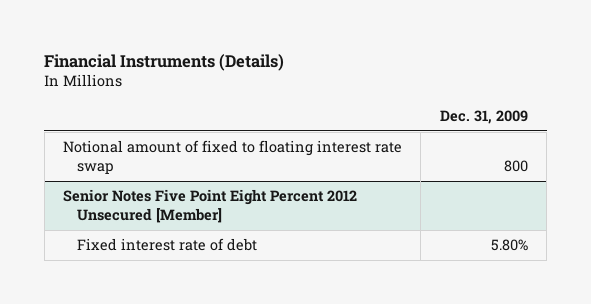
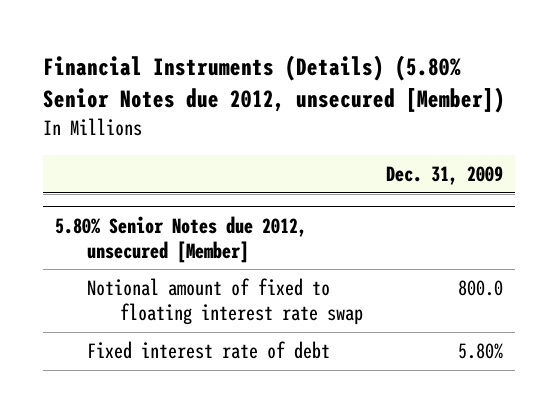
[44,53,285,71] Financial Instruments (Details) -> [42,54,505,113] Financial Instruments (Details) (5.80% Senior Notes due 2012, unsecured [Member])
[62,189,357,223] Senior Notes Five Point Eight Percent 2012 Unsecured [Member] -> none
none -> [54,215,307,263] 5.80% Senior Notes due 2012, unsecured [Member]
[503,159,528,172] 800 -> [458,280,504,297] 800.0

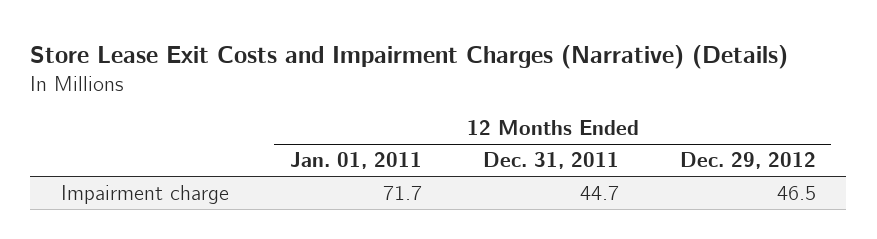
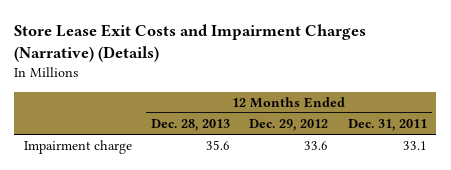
[289,152,422,170] Jan. 01, 2011 -> none
none -> [151,119,231,132] Dec. 28, 2013
[579,186,619,201] 44.7 -> [402,141,427,151] 33.1
[776,186,816,201] 46.5 -> [304,141,329,151] 33.6

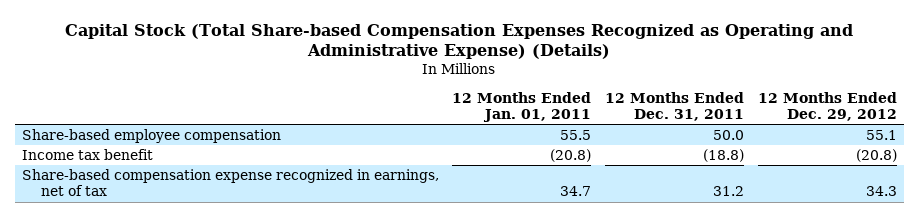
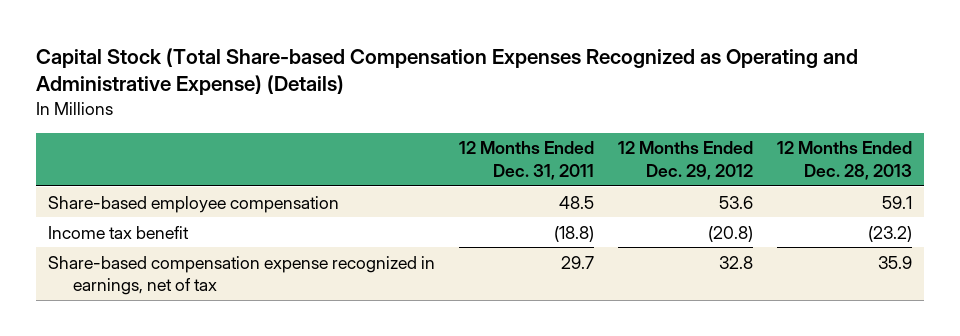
[452,91,592,123] 12 Months Ended Jan. 01, 2011 -> none
none -> [776,141,912,181] 12 Months Ended Dec. 28, 2013
[713,130,745,141] 50.0 -> [559,195,595,209] 48.5
[865,130,897,141] 55.1 -> [718,195,753,209] 53.6
[713,186,745,197] 31.2 -> [561,255,595,269] 29.7
[865,186,897,197] 34.3 -> [718,255,753,269] 32.8

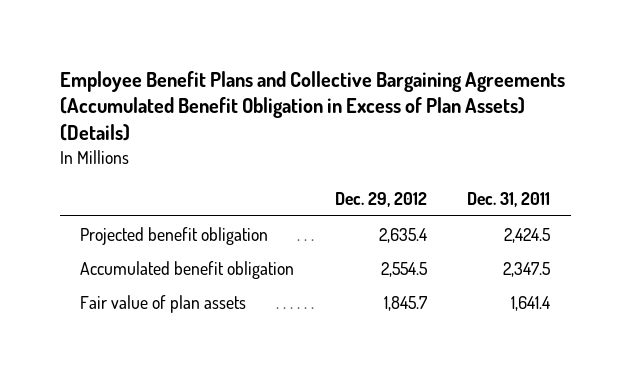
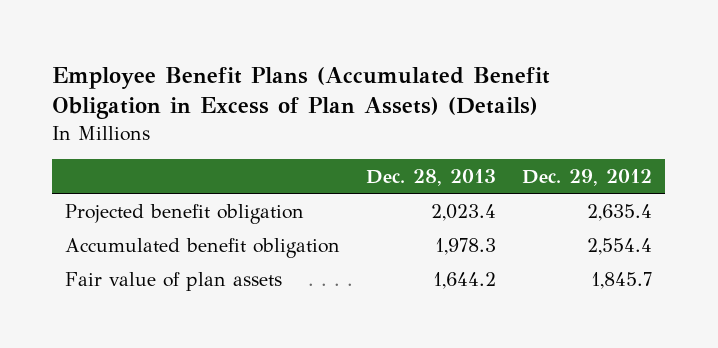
[59,70,565,142] Employee Benefit Plans and Collective Bargaining Agreements (Accumulated Benefit Obligation in Excess of Plan Assets) (Details) -> [52,66,551,120] Employee Benefit Plans (Accumulated Benefit Obligation in Excess of Plan Assets) (Details)
[467,191,551,207] Dec. 31, 2011 -> none
none -> [366,169,497,187] Dec. 28, 2013
[380,261,427,277] 2,554.5 -> [587,237,653,255] 2,554.4

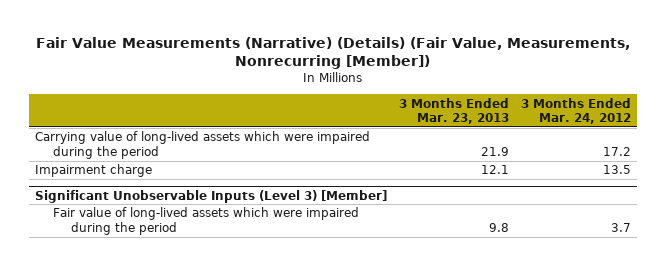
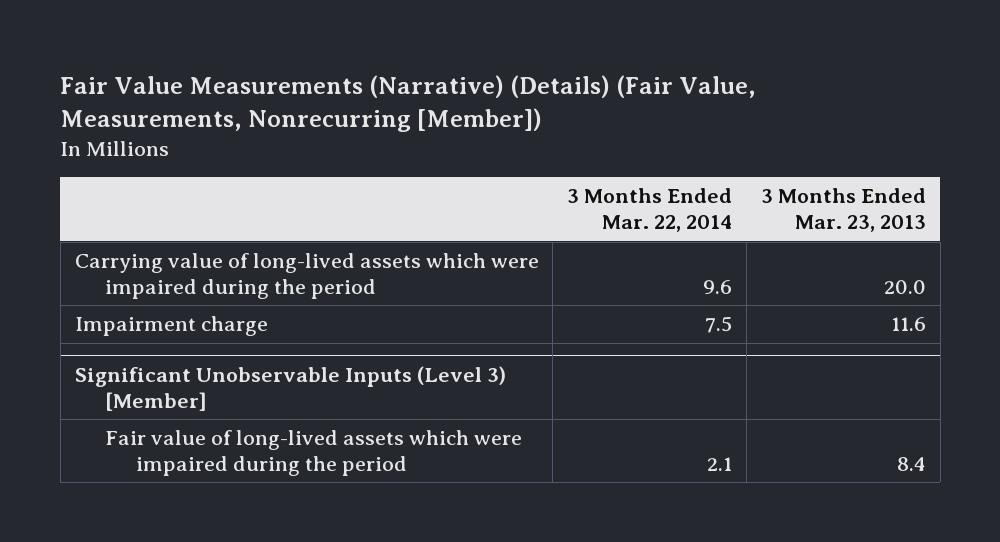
[521,97,632,125] 3 Months Ended Mar. 24, 2012 -> none
none -> [567,188,733,233] 3 Months Ended Mar. 22, 2014
[481,147,510,157] 21.9 -> [883,279,926,294] 20.0
[481,165,510,175] 12.1 -> [890,317,926,332] 11.6
[489,223,510,233] 9.8 -> [896,456,926,471] 8.4

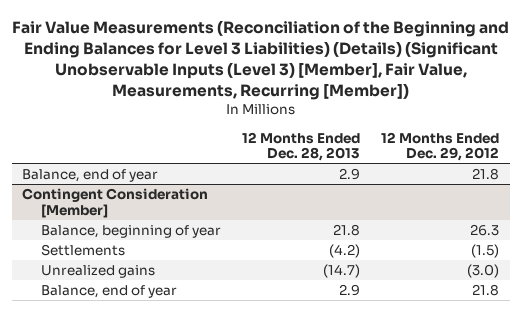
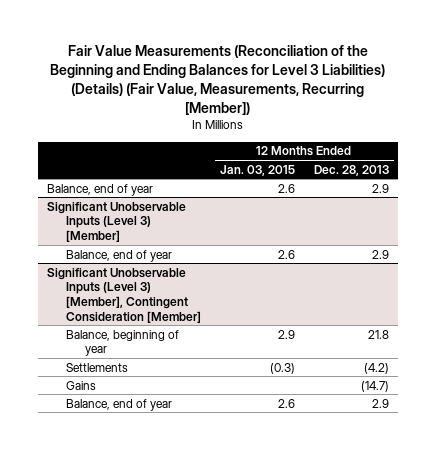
[11,19,509,100] Fair Value Measurements (Reconciliation of the Beginning and Ending Balances for Level 3 Liabilities) (Details) (Significant Unobservable Inputs (Level 3) [Member], Fair Value, Measurements, Recurring [Member]) -> [49,45,385,116] Fair Value Measurements (Reconciliation of the Beginning and Ending Balances for Level 3 Liabilities) (Details) (Fair Value, Measurements, Recurring [Member])
[381,131,500,162] 12 Months Ended Dec. 29, 2012 -> none
none -> [219,164,295,176] Jan. 03, 2015
[22,187,209,218] Contingent Consideration [Member] -> none
none -> [46,201,186,243] Significant Unobservable Inputs (Level 3) [Member]
none -> [66,249,173,262] Balance, end of year
none -> [46,267,202,323] Significant Unobservable Inputs (Level 3) [Member], Contingent Consideration [Member]
[41,264,156,278] Unrealized gains -> [66,380,97,390] Gains

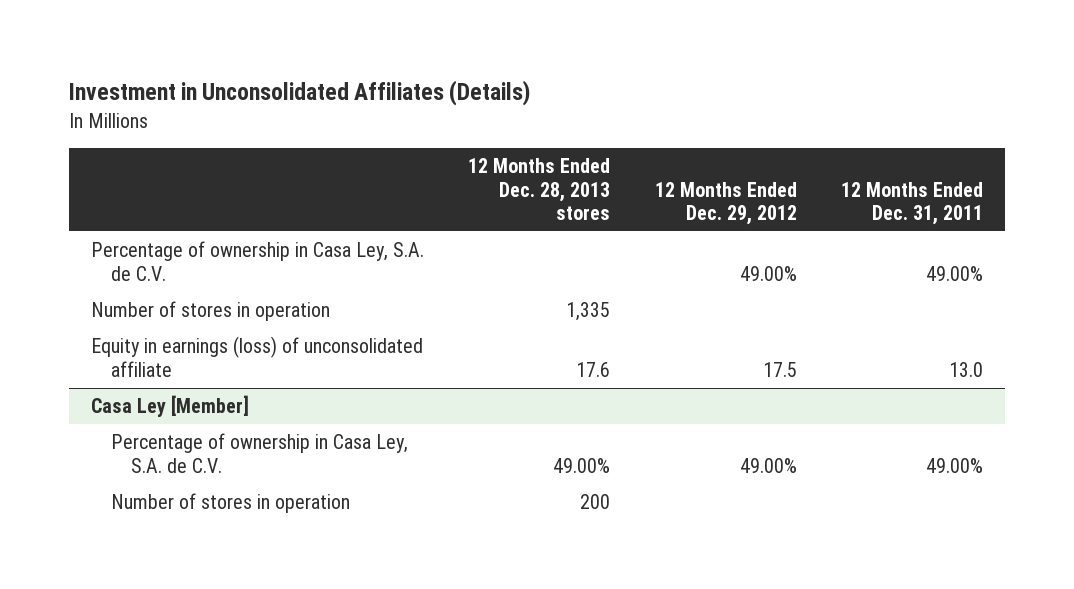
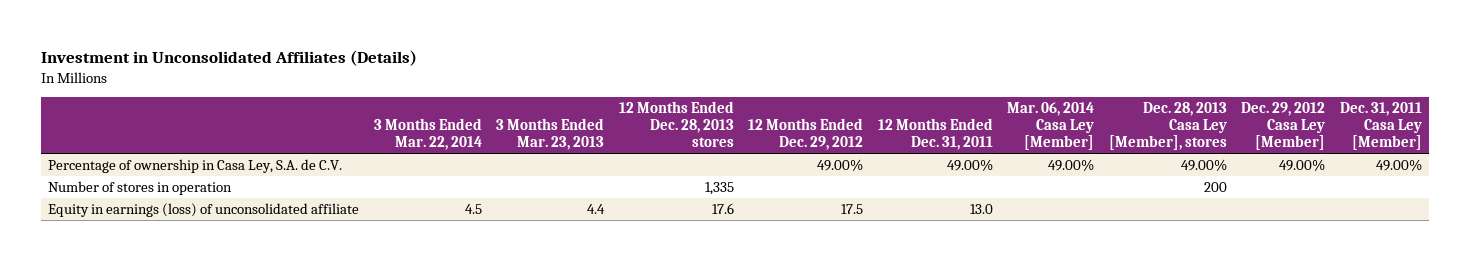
none -> [373,117,482,150] 3 Months Ended Mar. 22, 2014
none -> [496,117,605,150] 3 Months Ended Mar. 23, 2013
none -> [1007,102,1095,150] Mar. 06, 2014 Casa Ley [Member]
none -> [1108,102,1227,150] Dec. 28, 2013 Casa Ley [Member], stores
none -> [1241,102,1326,150] Dec. 29, 2012 Casa Ley [Member]
none -> [1340,102,1423,150] Dec. 31, 2011 Casa Ley [Member]
[91,395,250,418] Casa Ley [Member] -> none
[110,433,408,473] Percentage of ownership in Casa Ley, S.A. de C.V. -> none
[110,493,350,514] Number of stores in operation -> none

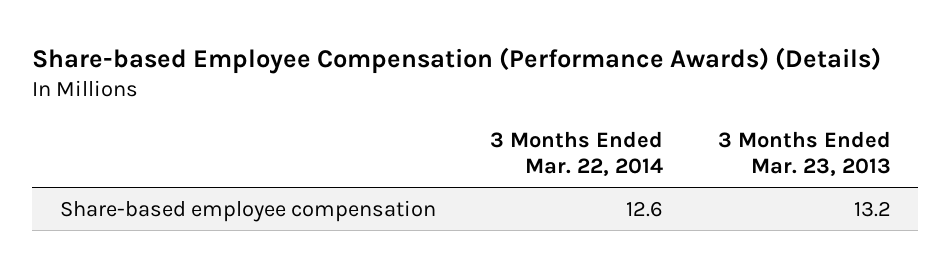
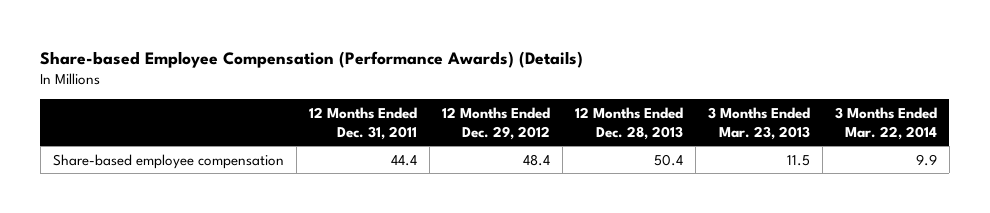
none -> [308,106,417,140] 12 Months Ended Dec. 31, 2011
none -> [441,106,550,140] 12 Months Ended Dec. 29, 2012
none -> [574,106,683,140] 12 Months Ended Dec. 28, 2013
[626,201,664,218] 12.6 -> [915,153,937,166] 9.9
[853,201,891,218] 13.2 -> [786,154,810,166] 11.5

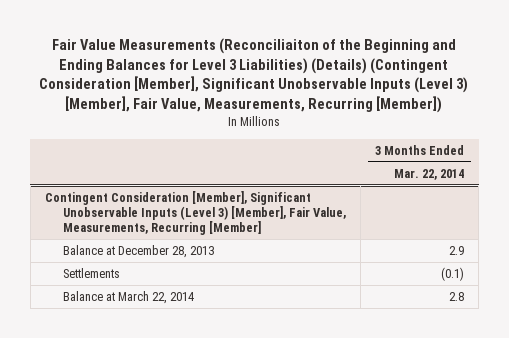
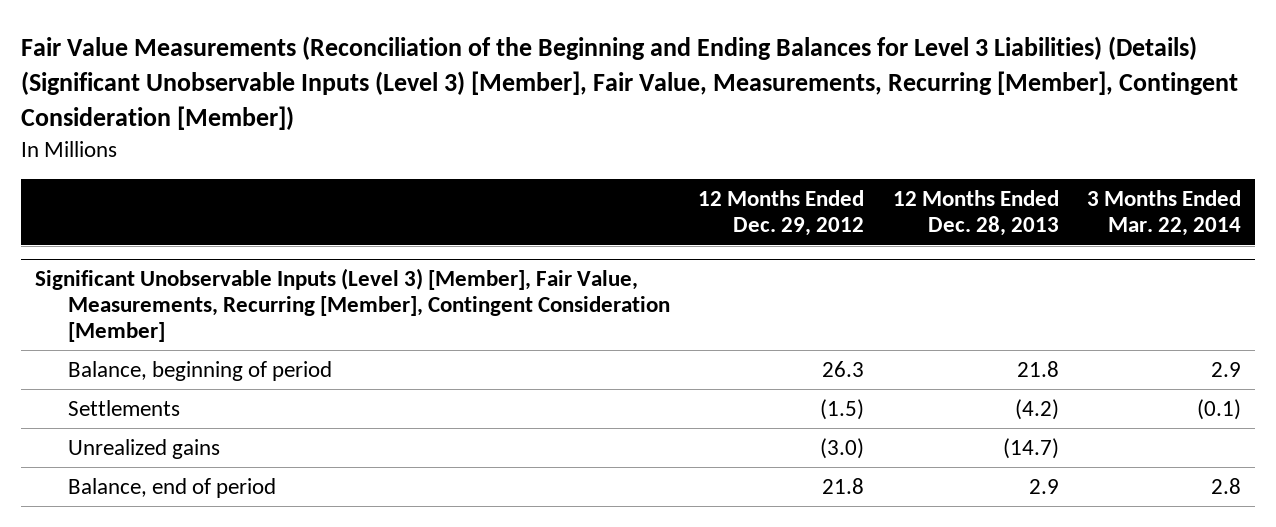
[39,37,469,114] Fair Value Measurements (Reconciliaiton of the Beginning and Ending Balances for Level 3 Liabilities) (Details) (Contingent Consideration [Member], Significant Unobservable Inputs (Level 3) [Member], Fair Value, Measurements, Recurring [Member]) -> [20,35,1238,131] Fair Value Measurements (Reconciliation of the Beginning and Ending Balances for Level 3 Liabilities) (Details) (Significant Unobservable Inputs (Level 3) [Member], Fair Value, Measurements, Recurring [Member], Contingent Consideration [Member])
none -> [698,190,865,237] 12 Months Ended Dec. 29, 2012
none -> [892,190,1059,237] 12 Months Ended Dec. 28, 2013
[44,190,346,235] Contingent Consideration [Member], Significant Unobservable Inputs (Level 3) [Member], Fair Value, Measurements, Recurring [Member] -> [35,268,670,343] Significant Unobservable Inputs (Level 3) [Member], Fair Value, Measurements, Recurring [Member], Contingent Consideration [Member]
[62,244,214,258] Balance at December 28, 2013 -> [67,361,332,382] Balance, beginning of period
none -> [67,439,220,460] Unrealized gains
[62,290,194,304] Balance at March 22, 2014 -> [67,478,276,499] Balance, end of period

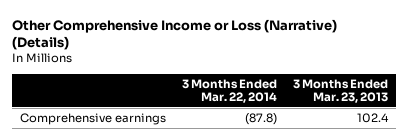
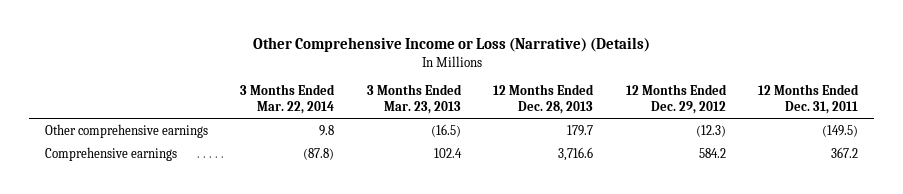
none -> [493,84,595,115] 12 Months Ended Dec. 28, 2013
none -> [625,84,727,115] 12 Months Ended Dec. 29, 2012
none -> [758,84,860,115] 12 Months Ended Dec. 31, 2011
none -> [45,123,209,138] Other comprehensive earnings

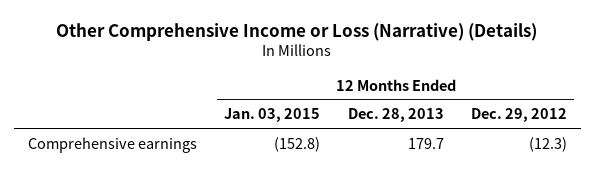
[240,84,336,115] 3 Months Ended Mar. 22, 2014 -> none
[366,84,462,115] 3 Months Ended Mar. 23, 2013 -> none
[758,84,860,115] 12 Months Ended Dec. 31, 2011 -> none
none -> [224,108,321,123] Jan. 03, 2015
[45,146,178,161] Comprehensive earnings -> none
[45,123,209,138] Other comprehensive earnings -> [27,136,197,153] Comprehensive earnings

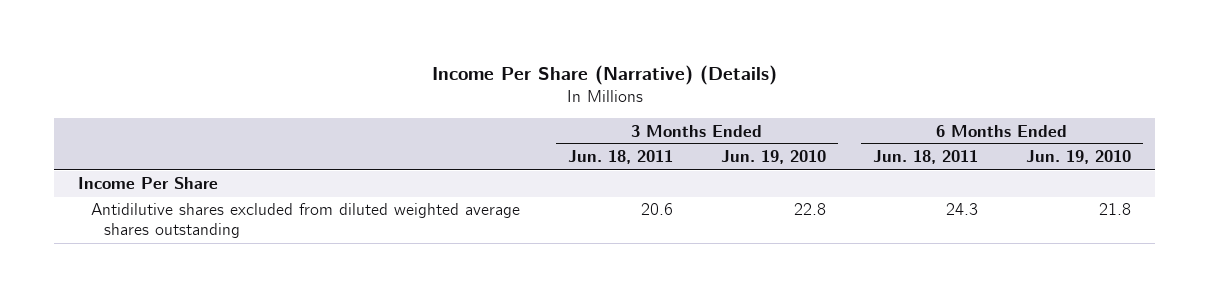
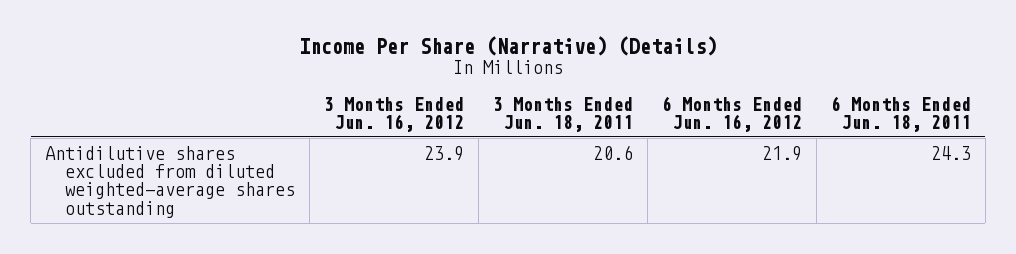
[720,150,826,165] Jun. 19, 2010 -> none
[1026,150,1132,165] Jun. 19, 2010 -> none
none -> [324,96,465,132] 3 Months Ended Jun. 16, 2012
none -> [662,95,803,132] 6 Months Ended Jun. 16, 2012
[77,177,218,190] Income Per Share -> none
[91,203,521,239] Antidilutive shares excluded from diluted weighted average shares outstanding -> [44,145,296,218] Antidilutive shares excluded from diluted weighted-average shares outstanding

